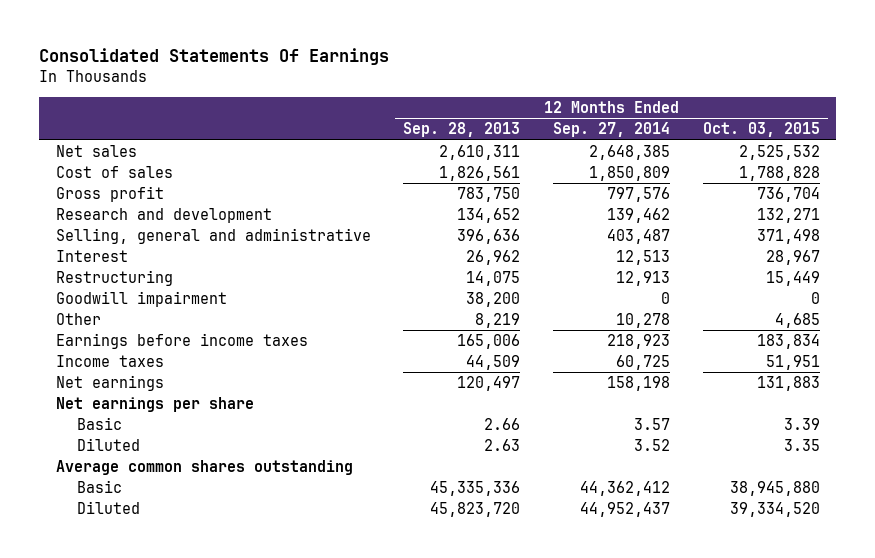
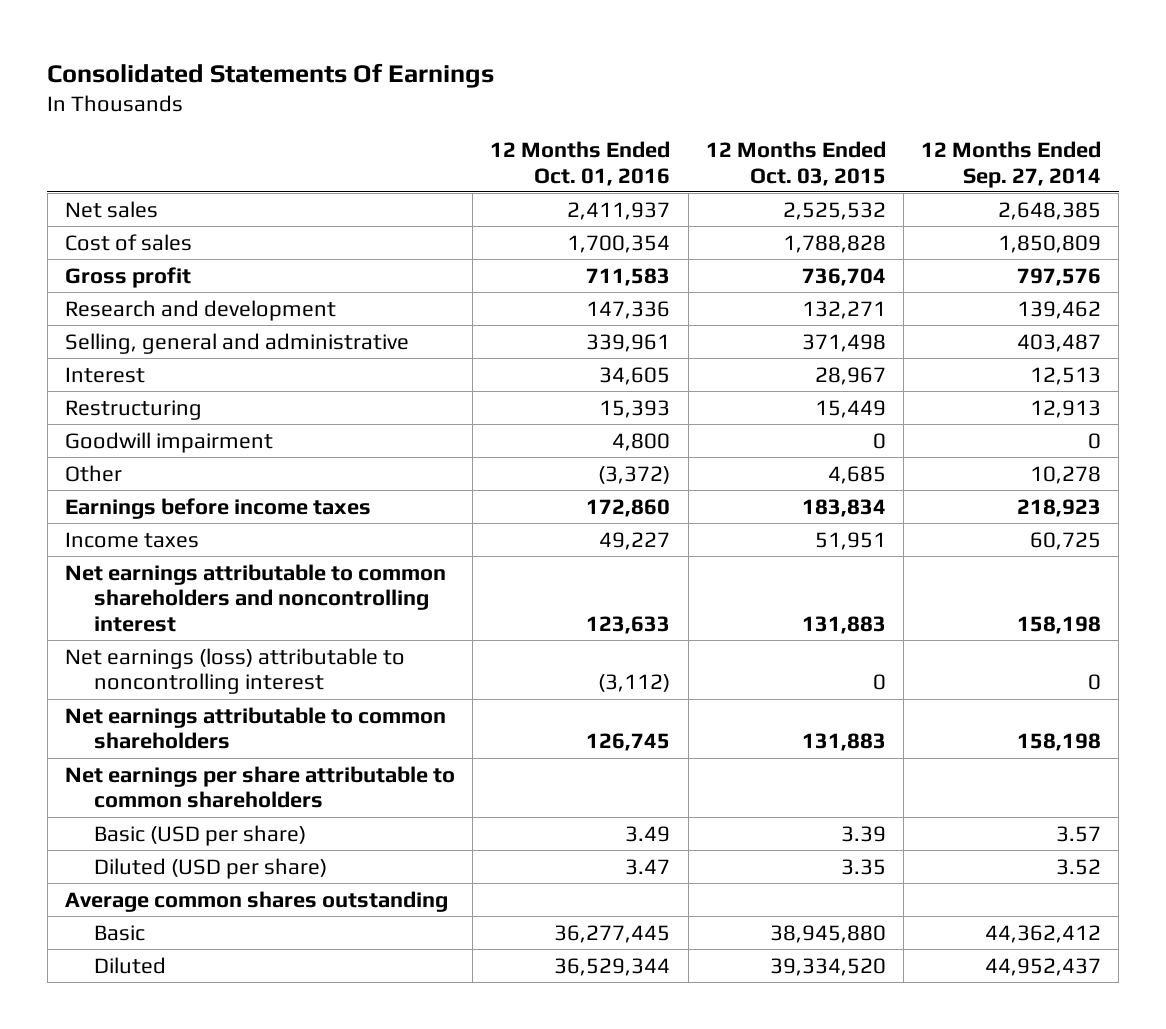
[403,122,521,138] Sep. 28, 2013 -> none
none -> [490,141,671,186] 12 Months Ended Oct. 01, 2016
none -> [65,563,447,632] Net earnings attributable to common shareholders and noncontrolling interest
none -> [65,647,406,695] Net earnings (loss) attributable to noncontrolling interest
[55,375,164,392] Net earnings -> [65,706,447,750] Net earnings attributable to common shareholders
[55,397,254,413] Net earnings per share -> [65,765,456,809] Net earnings per share attributable to common shareholders
[77,417,123,431] Basic -> [93,824,306,846] Basic (USD per share)
[77,438,141,452] Diluted -> [93,857,327,879] Diluted (USD per share)

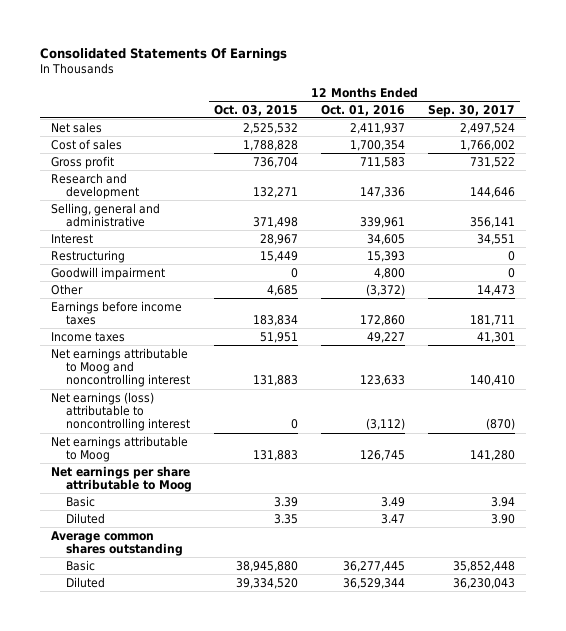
[921,141,1102,188] 12 Months Ended Sep. 27, 2014 -> none
none -> [427,104,515,117] Sep. 30, 2017
[65,563,447,632] Net earnings attributable to common shareholders and noncontrolling interest -> [51,347,190,388] Net earnings attributable to Moog and noncontrolling interest
[65,706,447,750] Net earnings attributable to common shareholders -> [51,435,189,462] Net earnings attributable to Moog
[65,765,456,809] Net earnings per share attributable to common shareholders -> [51,465,192,492] Net earnings per share attributable to Moog
[93,824,306,846] Basic (USD per share) -> [65,495,95,507] Basic
[93,857,327,879] Diluted (USD per share) -> [65,512,105,524] Diluted

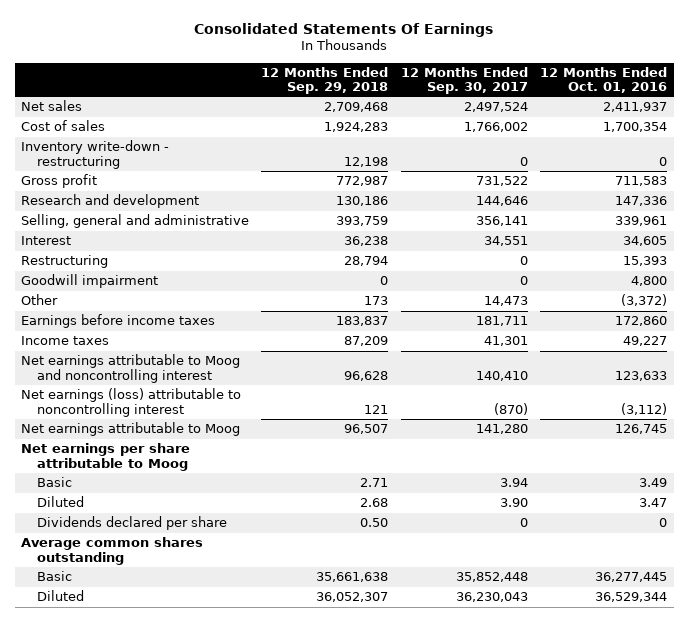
[214,104,299,116] Oct. 03, 2015 -> none
none -> [261,66,389,95] 12 Months Ended Sep. 29, 2018
none -> [20,140,169,169] Inventory write-down - restructuring
none -> [36,516,227,531] Dividends declared per share

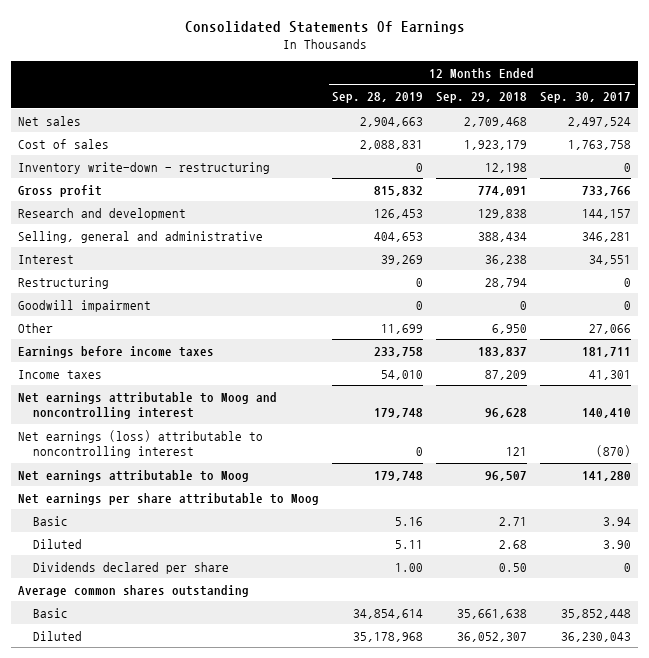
[540,66,668,94] 12 Months Ended Oct. 01, 2016 -> none
none -> [331,92,423,104] Sep. 28, 2019
[324,122,389,133] 1,924,283 -> [464,139,528,150] 1,923,179
[463,122,528,133] 1,766,002 -> [568,139,632,150] 1,763,758
[336,176,389,187] 772,987 -> [478,185,528,196] 774,091
[475,176,528,187] 731,522 -> [582,185,632,196] 733,766
[336,196,389,207] 130,186 -> [478,208,528,219] 129,838
[475,196,528,207] 144,646 -> [582,208,632,219] 144,157
[336,216,389,227] 393,759 -> [478,231,528,242] 388,434
[475,216,528,227] 356,141 -> [582,231,632,242] 346,281
[364,296,389,306] 173 -> [492,323,528,334] 6,950
[483,296,528,307] 14,473 -> [589,323,632,334] 27,066

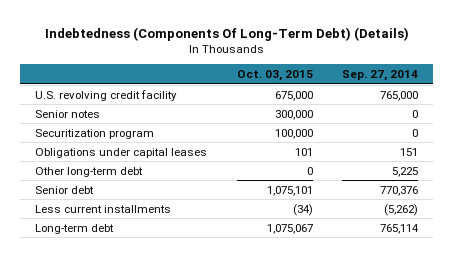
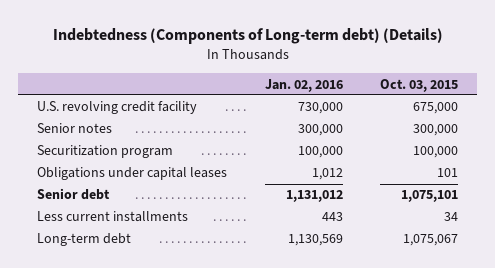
[44,26,409,41] Indebtedness (Components Of Long-Term Debt) (Details) -> [52,28,443,45] Indebtedness (Components of Long-term debt) (Details)
[342,69,419,81] Sep. 27, 2014 -> none
none -> [264,78,343,92] Jan. 02, 2016
[34,166,143,177] Other long-term debt -> none
[292,203,313,216] (34) -> [444,212,459,222] 34

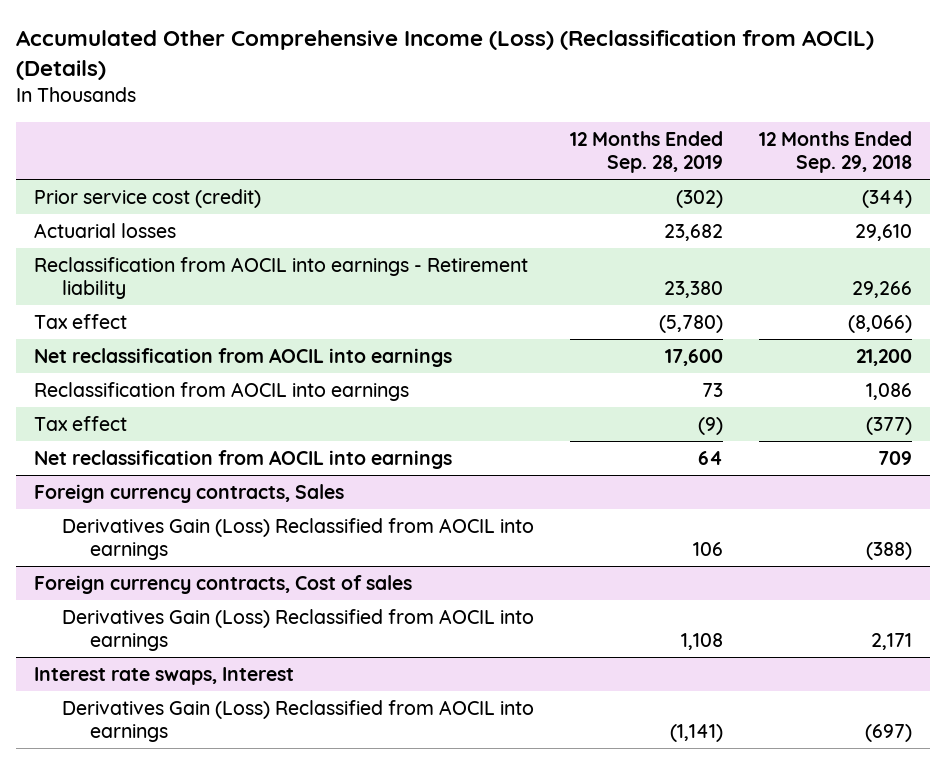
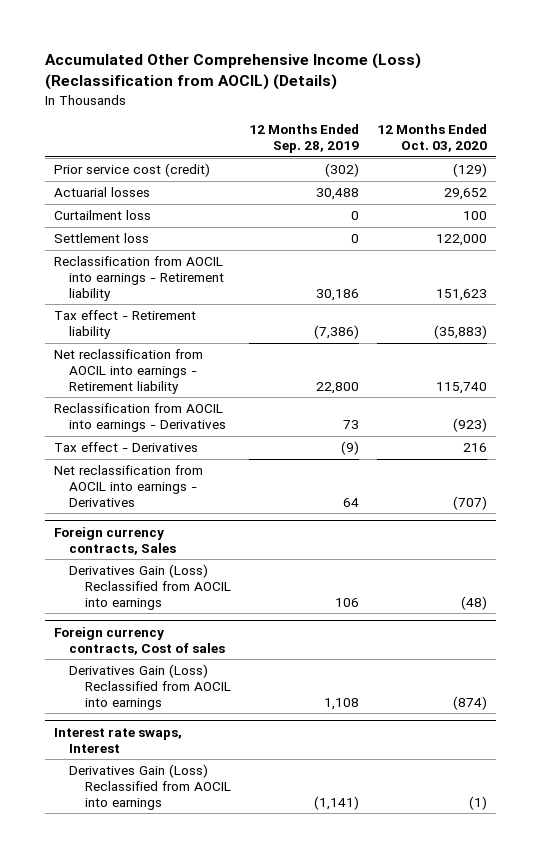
[758,130,912,174] 12 Months Ended Sep. 29, 2018 -> none
none -> [376,124,487,153] 12 Months Ended Oct. 03, 2020
[663,223,723,241] 23,682 -> [315,188,359,201] 30,488
none -> [53,210,151,221] Curtailment loss
none -> [53,233,149,244] Settlement loss
[663,281,723,299] 23,380 -> [315,288,359,301] 30,186
[33,313,127,329] Tax effect -> [53,310,196,339] Tax effect - Retirement liability
[658,314,723,333] (5,780) -> [313,324,359,339] (7,386)
[33,347,452,367] Net reclassification from AOCIL into earnings -> [53,349,203,394] Net reclassification from AOCIL into earnings - Retirement liability
[664,348,723,366] 17,600 -> [315,381,359,394] 22,800
[33,381,409,401] Reclassification from AOCIL into earnings -> [53,403,227,432] Reclassification from AOCIL into earnings - Derivatives
[33,415,127,431] Tax effect -> [53,442,198,453] Tax effect - Derivatives
[33,449,452,469] Net reclassification from AOCIL into earnings -> [53,465,203,507] Net reclassification from AOCIL into earnings - Derivatives

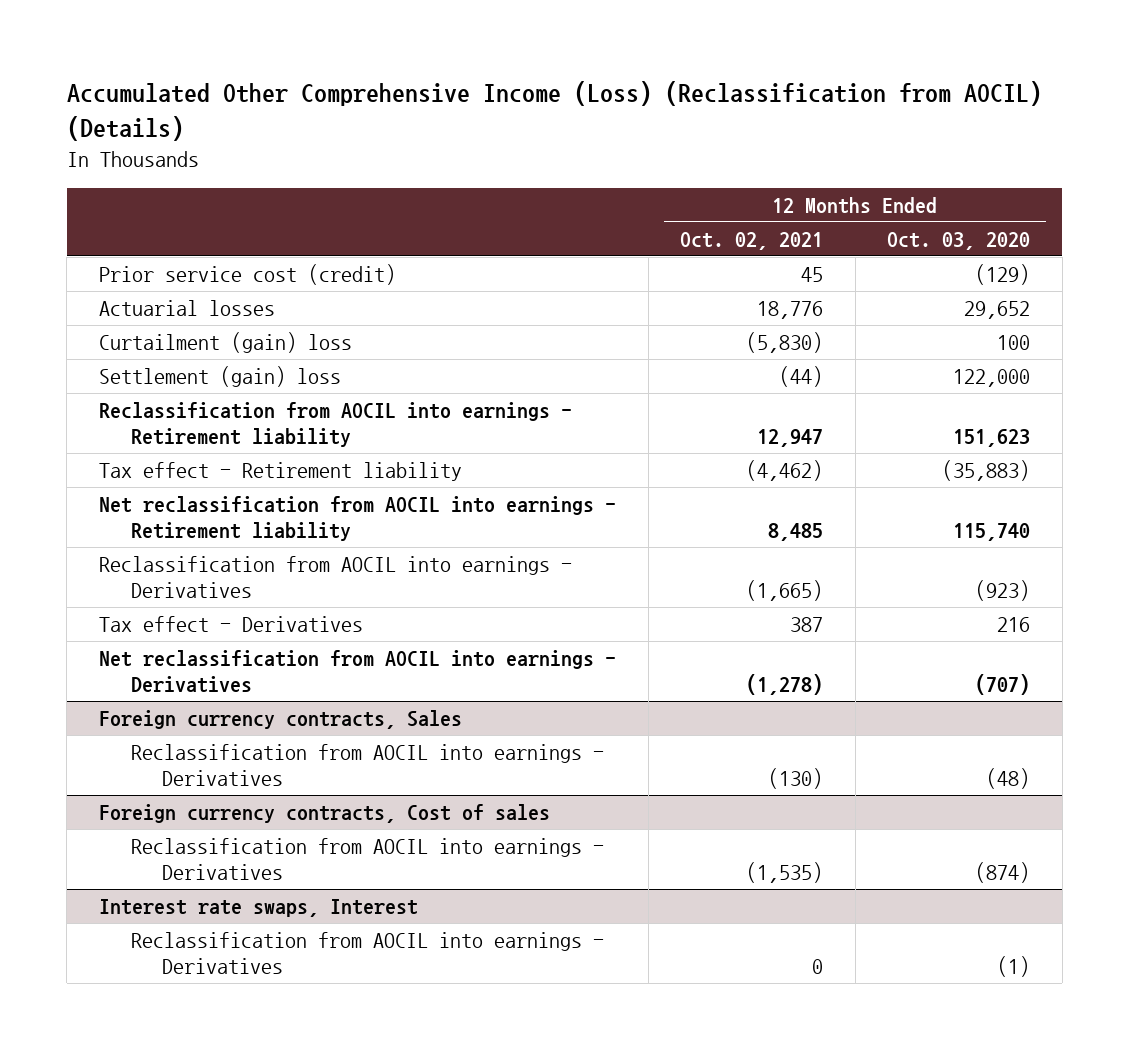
[248,124,359,154] 12 Months Ended Sep. 28, 2019 -> none
none -> [680,231,824,250] Oct. 02, 2021
[53,210,151,221] Curtailment loss -> [99,332,353,354] Curtailment (gain) loss
[53,233,149,244] Settlement loss -> [99,366,342,388] Settlement (gain) loss
[69,564,231,610] Derivatives Gain (Loss) Reclassified from AOCIL into earnings -> [130,744,604,787] Reclassification from AOCIL into earnings - Derivatives
[69,664,231,710] Derivatives Gain (Loss) Reclassified from AOCIL into earnings -> [130,838,604,881] Reclassification from AOCIL into earnings - Derivatives
[69,764,231,810] Derivatives Gain (Loss) Reclassified from AOCIL into earnings -> [130,932,604,975] Reclassification from AOCIL into earnings - Derivatives

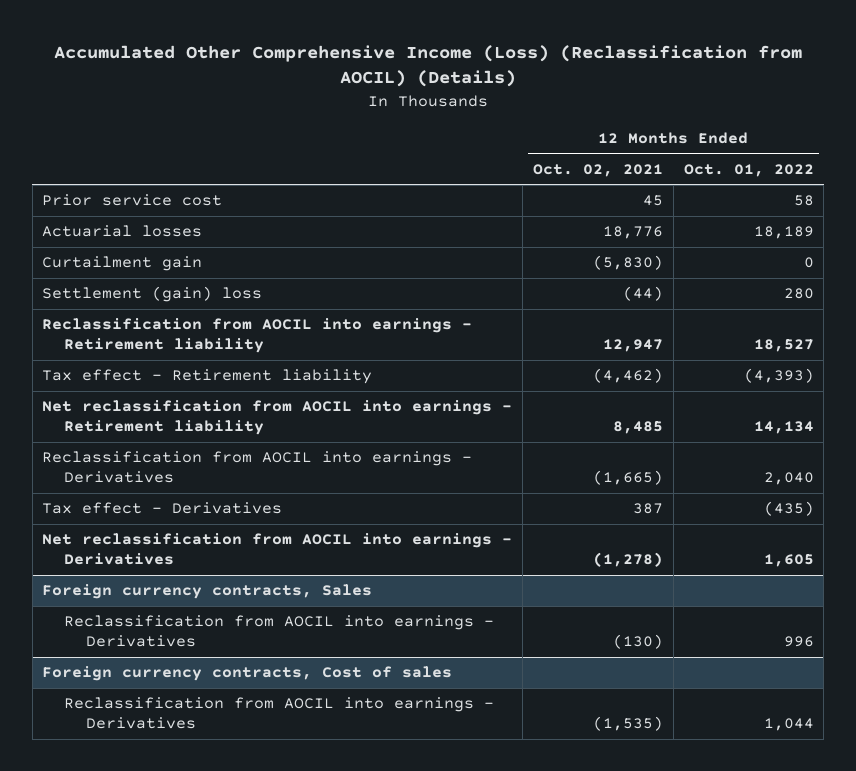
[887,231,1031,250] Oct. 03, 2020 -> none
none -> [683,163,814,177] Oct. 01, 2022
[99,264,397,286] Prior service cost (credit) -> [42,194,223,207] Prior service cost
[99,332,353,354] Curtailment (gain) loss -> [42,256,203,272] Curtailment gain
[99,899,419,918] Interest rate swaps, Interest -> none
[130,932,604,975] Reclassification from AOCIL into earnings - Derivatives -> none

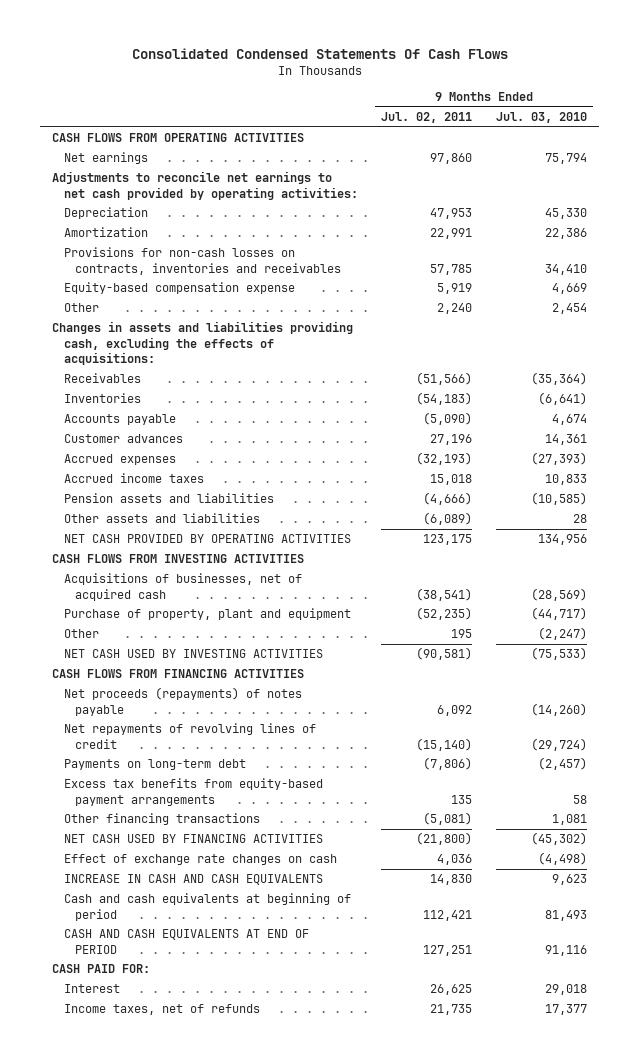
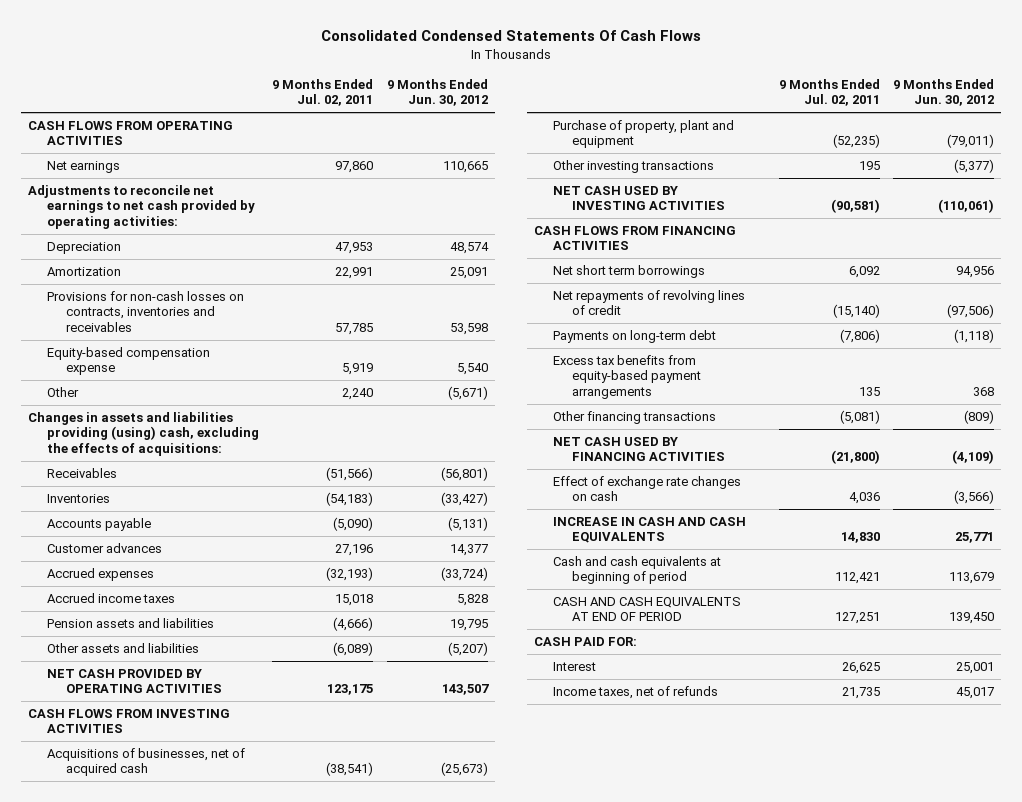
[495,112,587,124] Jul. 03, 2010 -> none
none -> [386,79,488,107] 9 Months Ended Jun. 30, 2012
[52,321,354,366] Changes in assets and liabilities providing cash, excluding the effects of acquisitions: -> [27,412,259,456] Changes in assets and liabilities providing (using) cash, excluding the effects of acquisitions:
[63,629,99,639] Other -> [553,160,715,174] Other investing transactions
[63,687,302,716] Net proceeds (repayments) of notes payable -> [553,265,706,279] Net short term borrowings

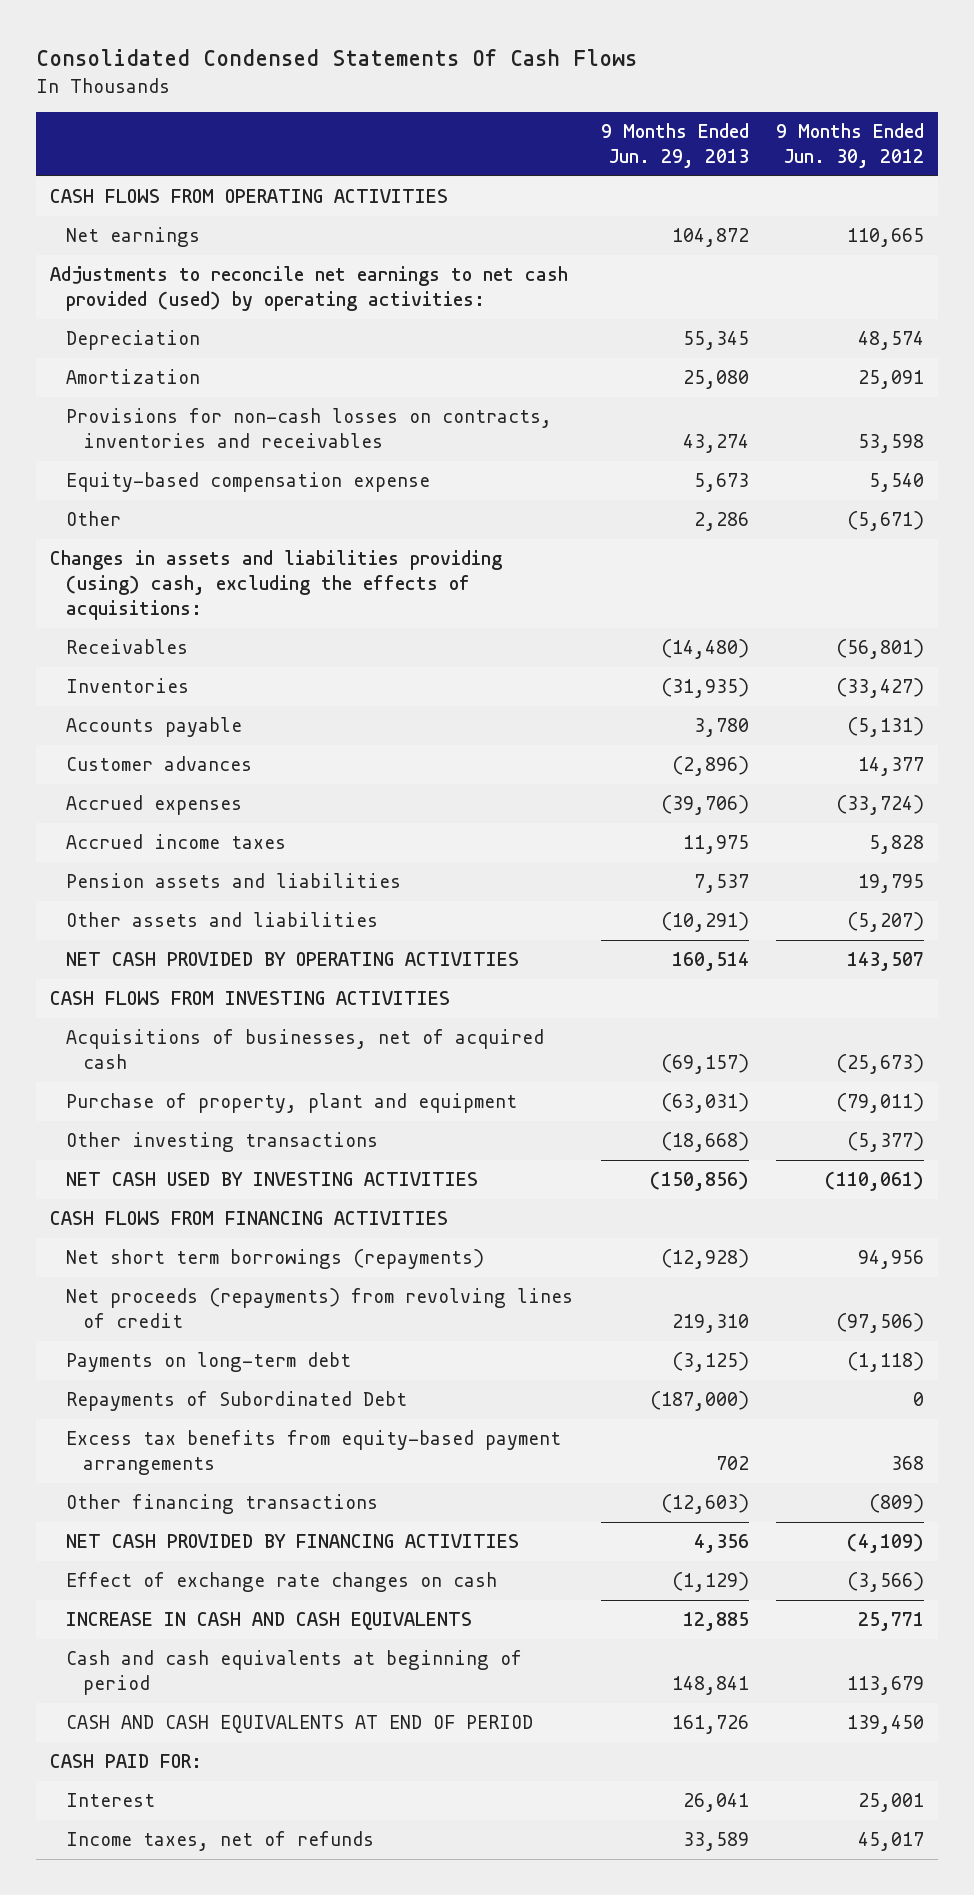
[272,79,374,107] 9 Months Ended Jul. 02, 2011 -> none
none -> [600,123,749,169] 9 Months Ended Jun. 29, 2013
[27,185,255,229] Adjustments to reconcile net earnings to net cash provided by operating activities: -> [49,266,568,311] Adjustments to reconcile net earnings to net cash provided (used) by operating activities:
[553,265,706,279] Net short term borrowings -> [66,1249,485,1270] Net short term borrowings (repayments)
[553,290,746,316] Net repayments of revolving lines of credit -> [66,1288,574,1328] Net proceeds (repayments) from revolving lines of credit
none -> [66,1391,408,1412] Repayments of Subordinated Debt
[553,437,726,462] NET CASH USED BY FINANCING ACTIVITIES -> [66,1534,520,1549] NET CASH PROVIDED BY FINANCING ACTIVITIES

